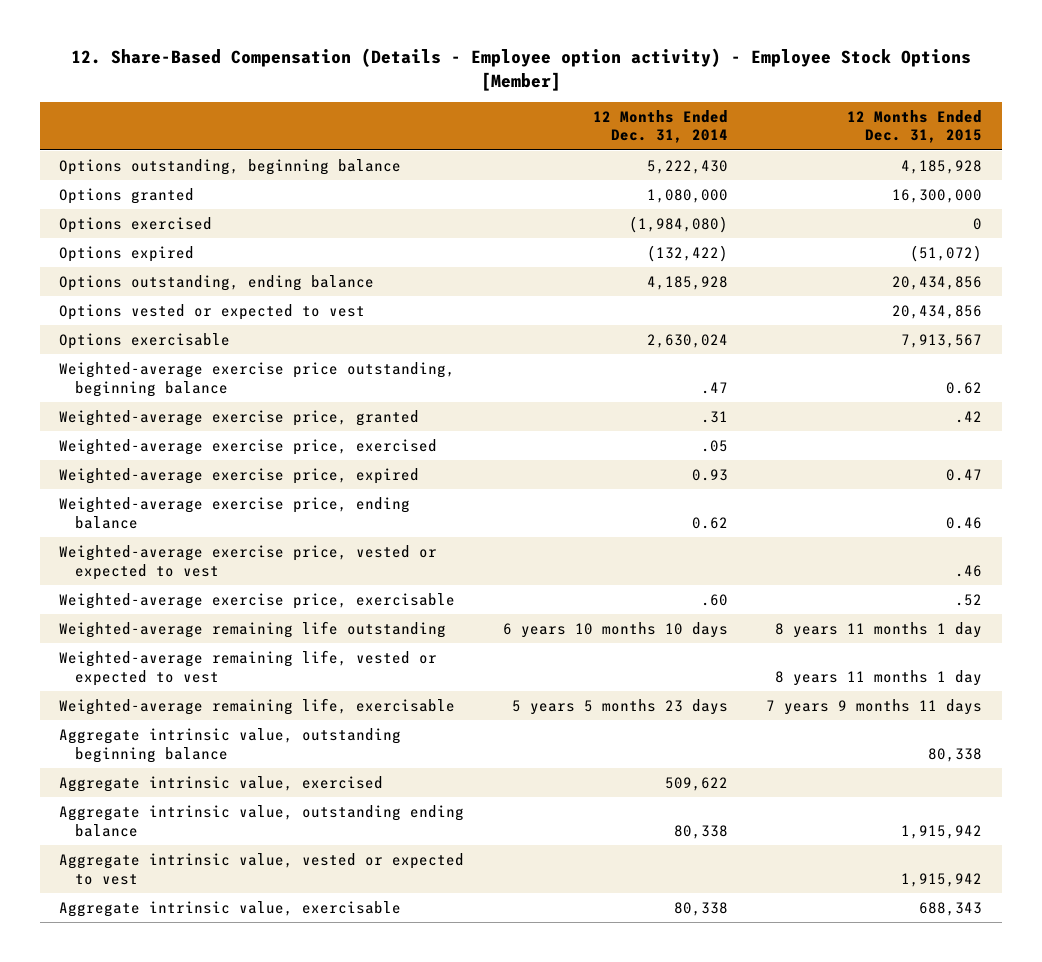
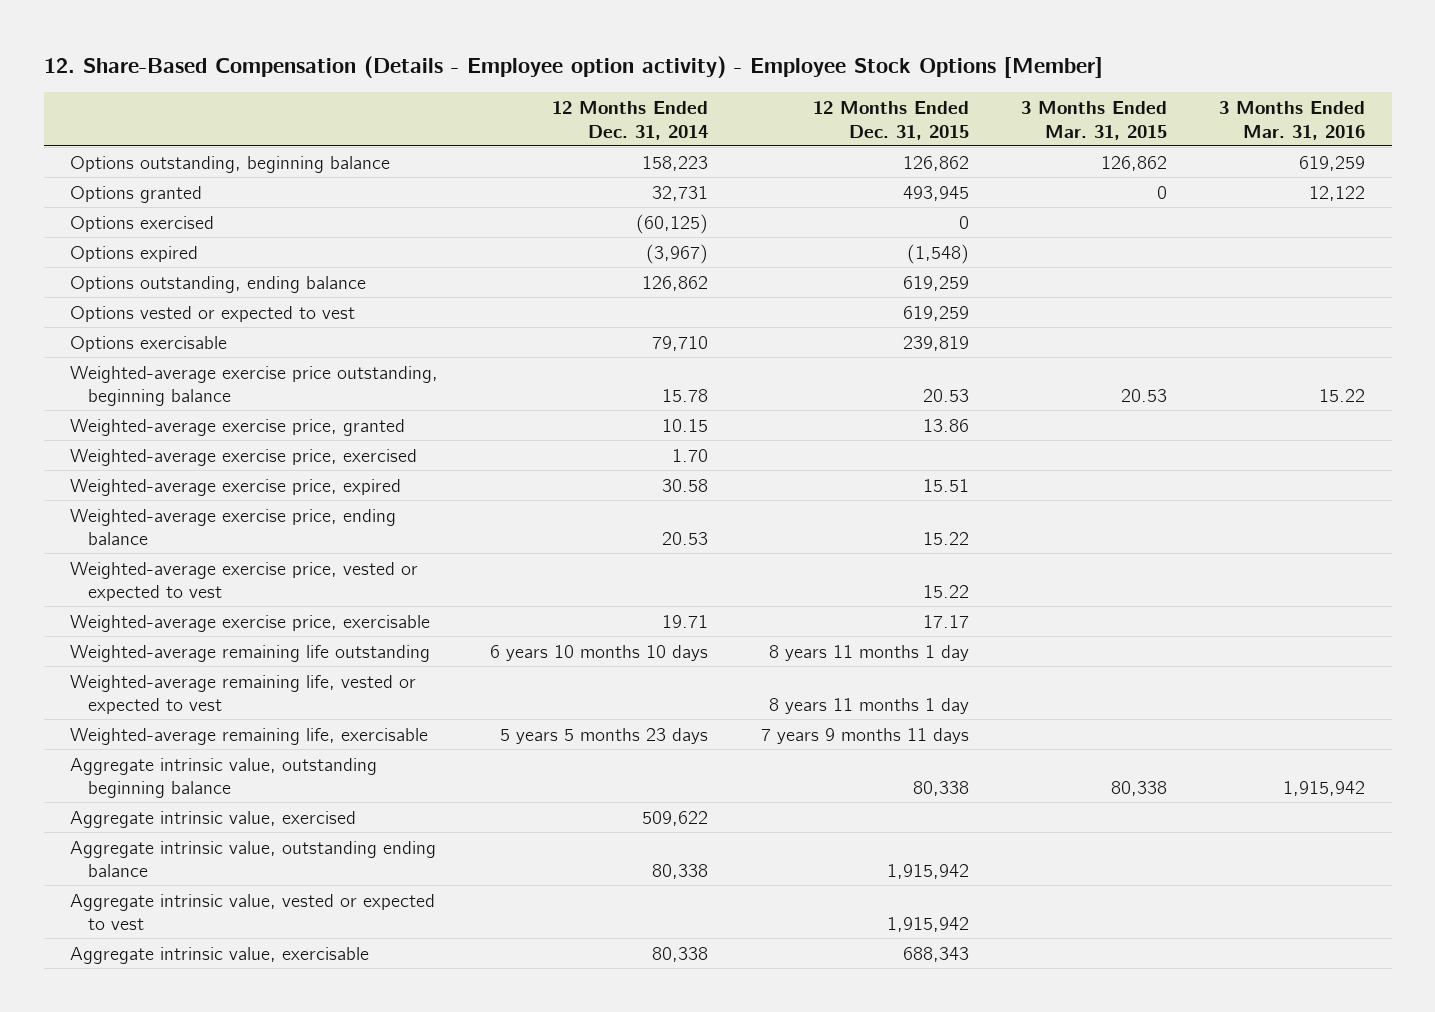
none -> [1021,101,1168,140] 3 Months Ended Mar. 31, 2015
none -> [1219,101,1366,140] 3 Months Ended Mar. 31, 2016
[646,159,728,174] 5,222,430 -> [642,155,709,171] 158,223
[901,159,983,174] 4,185,928 -> [902,155,969,171] 126,862
[646,188,728,203] 1,080,000 -> [652,185,709,201] 32,731
[892,188,983,203] 16,300,000 -> [902,185,969,201] 493,945
[628,215,728,233] (1,984,080) -> [636,213,709,234] (60,125)
[646,244,728,262] (132,422) -> [646,243,709,264] (3,967)
[910,244,983,262] (51,072) -> [906,243,969,264] (1,548)
[646,275,728,290] 4,185,928 -> [642,275,709,291] 126,862
[892,275,983,290] 20,434,856 -> [902,275,969,291] 619,259
[892,304,983,319] 20,434,856 -> [902,305,969,321] 619,259
[646,333,728,348] 2,630,024 -> [652,335,709,351] 79,710
[901,333,983,348] 7,913,567 -> [902,335,969,351] 239,819
[700,381,728,394] .47 -> [662,389,709,403] 15.78
[946,381,983,394] 0.62 -> [922,389,969,403] 20.53
[700,410,728,423] .31 -> [662,418,709,432] 10.15
[955,410,983,423] .42 -> [922,418,969,432] 13.86
[700,439,728,452] .05 -> [672,448,709,462] 1.70
[691,468,728,481] 0.93 -> [662,478,709,492] 30.58
[946,468,983,481] 0.47 -> [922,478,969,492] 15.51
[691,516,728,529] 0.62 -> [662,532,709,546] 20.53
[946,516,983,529] 0.46 -> [922,532,969,546] 15.22
[955,564,983,577] .46 -> [922,585,969,599] 15.22
[700,593,728,606] .60 -> [662,614,709,628] 19.71
[955,593,983,606] .52 -> [922,614,969,628] 17.17

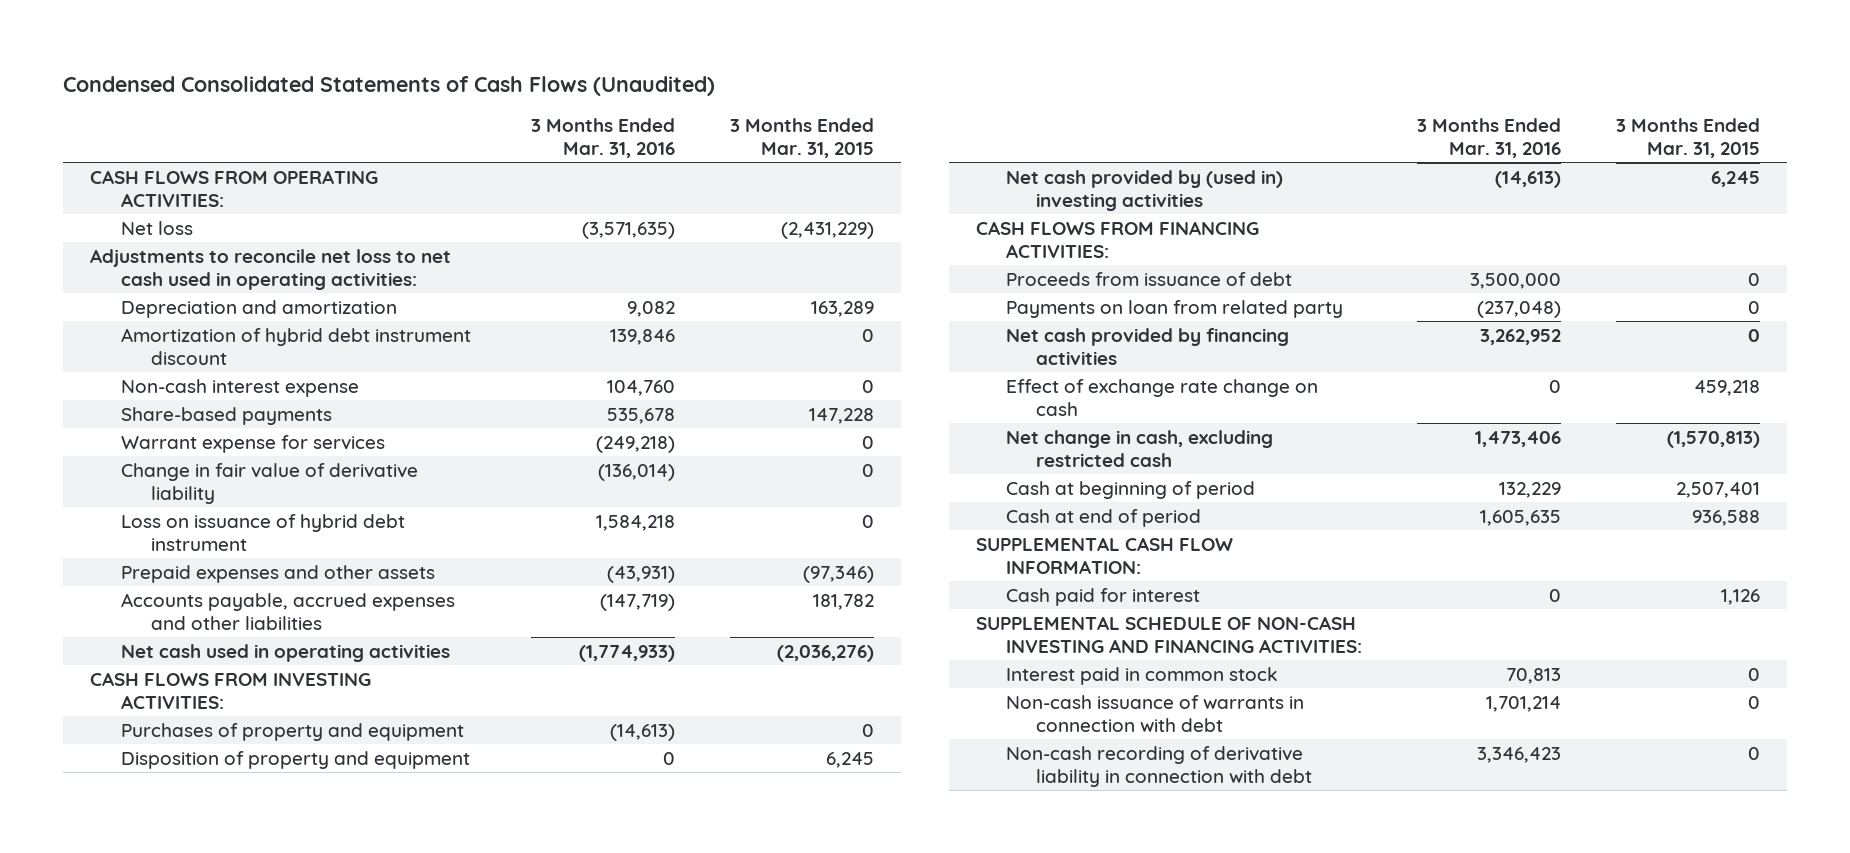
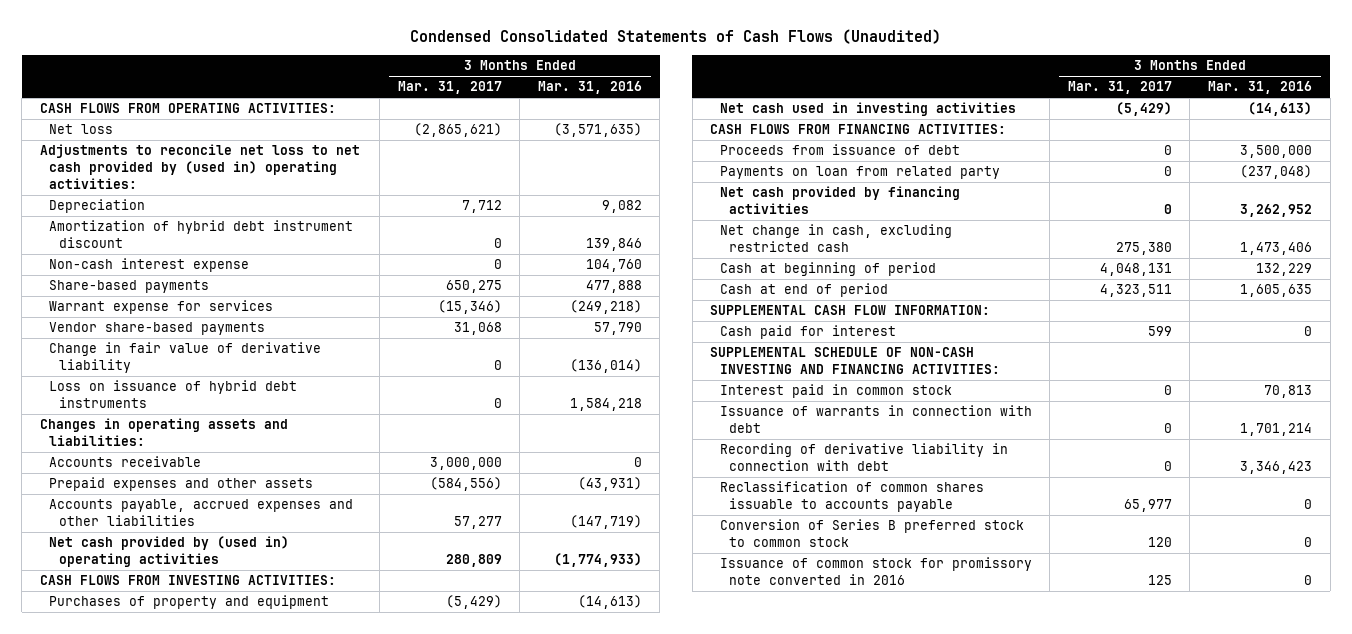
[730,117,875,158] 3 Months Ended Mar. 31, 2015 -> none
none -> [397,81,502,95] Mar. 31, 2017
[90,248,452,290] Adjustments to reconcile net loss to net cash used in operating activities: -> [40,144,361,189] Adjustments to reconcile net loss to net cash provided by (used in) operating activities:
[120,299,397,318] Depreciation and amortization -> [49,199,146,214] Depreciation
[607,407,676,424] 535,678 -> [585,280,642,294] 477,888
none -> [49,322,266,336] Vendor share-based payments
[120,513,405,551] Loss on issuance of hybrid debt instrument -> [49,380,298,408] Loss on issuance of hybrid debt instruments
none -> [40,418,289,446] Changes in operating assets and liabilities:
none -> [49,456,202,468] Accounts receivable
[120,643,450,662] Net cash used in operating activities -> [49,536,290,567] Net cash provided by (used in) operating activities
[120,750,470,769] Disposition of property and equipment -> none
[1006,169,1284,211] Net cash provided by (used in) investing activities -> [719,102,1016,117] Net cash used in investing activities
[1006,378,1319,416] Effect of exchange rate change on cash -> none
[1006,694,1305,732] Non-cash issuance of warrants in connection with debt -> [719,405,1032,433] Issuance of warrants in connection with debt
[1006,745,1313,787] Non-cash recording of derivative liability in connection with debt -> [719,443,1008,471] Recording of derivative liability in connection with debt
none -> [719,481,984,512] Reclassification of common shares issuable to accounts payable
none -> [719,519,1024,547] Conversion of Series B preferred stock to common stock
none -> [719,557,1032,585] Issuance of common stock for promissory note converted in 2016

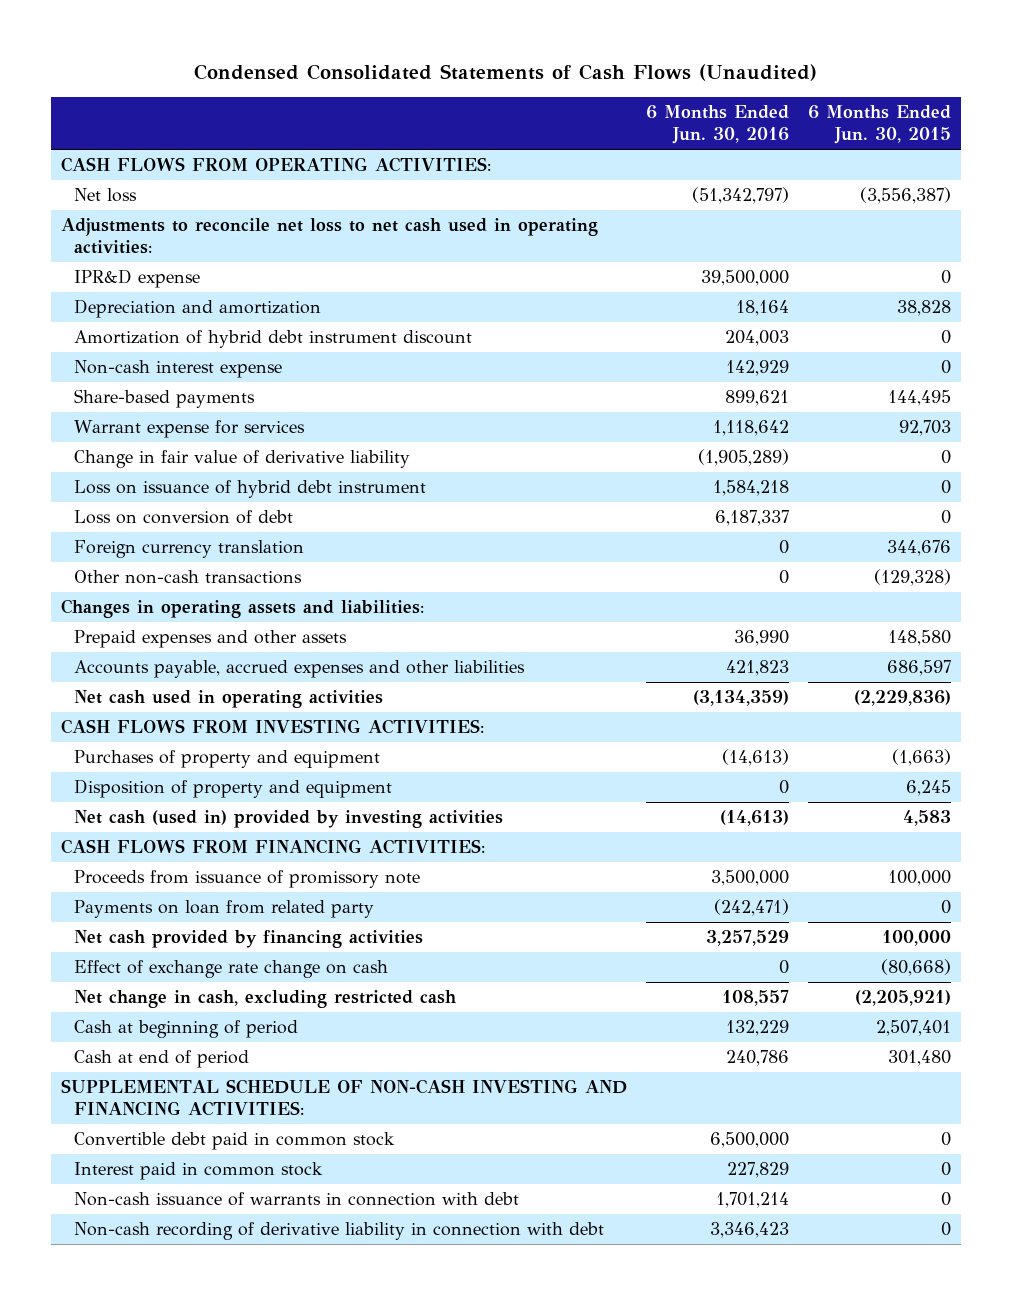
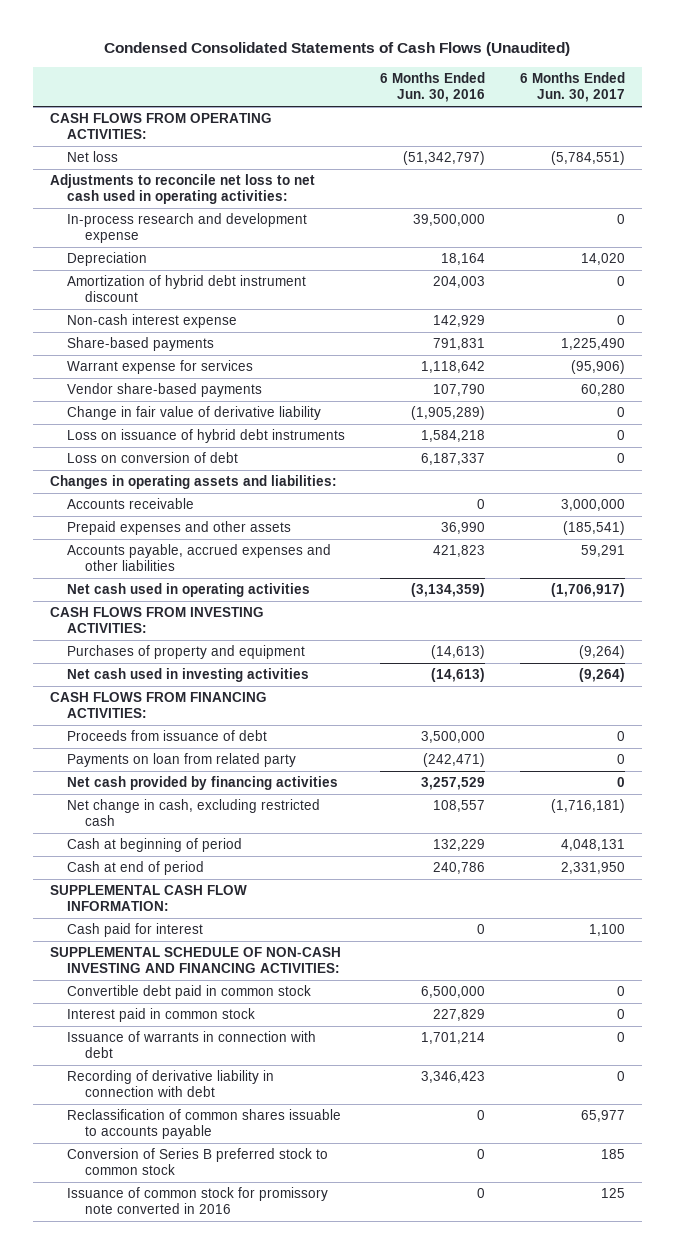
[808,105,952,145] 6 Months Ended Jun. 30, 2015 -> none
none -> [519,72,625,103] 6 Months Ended Jun. 30, 2017
[73,268,200,288] IPR&D expense -> [67,213,308,244] In-process research and development expense
[73,298,321,318] Depreciation and amortization -> [67,252,148,267] Depreciation
[724,389,789,406] 899,621 -> [433,338,486,351] 791,831
none -> [67,383,263,398] Vendor share-based payments
[73,479,426,498] Loss on issuance of hybrid debt instrument -> [67,429,346,444] Loss on issuance of hybrid debt instruments
[73,539,304,558] Foreign currency translation -> none
[73,569,302,584] Other non-cash transactions -> none
none -> [67,498,195,510] Accounts receivable
[73,778,392,798] Disposition of property and equipment -> none
[73,809,503,828] Net cash (used in) provided by investing activities -> [67,668,310,683] Net cash used in investing activities
[73,869,420,888] Proceeds from issuance of promissory note -> [67,730,268,742] Proceeds from issuance of debt
[73,959,388,978] Effect of exchange rate change on cash -> none
none -> [49,885,247,912] SUPPLEMENTAL CASH FLOW INFORMATION:
none -> [67,923,204,938] Cash paid for interest
[73,1191,519,1206] Non-cash issuance of warrants in connection with debt -> [67,1031,317,1059] Issuance of warrants in connection with debt
[73,1221,604,1240] Non-cash recording of derivative liability in connection with debt -> [67,1070,275,1098] Recording of derivative liability in connection with debt
none -> [67,1109,342,1140] Reclassification of common shares issuable to accounts payable
none -> [67,1148,329,1176] Conversion of Series B preferred stock to common stock
none -> [67,1187,329,1215] Issuance of common stock for promissory note converted in 2016

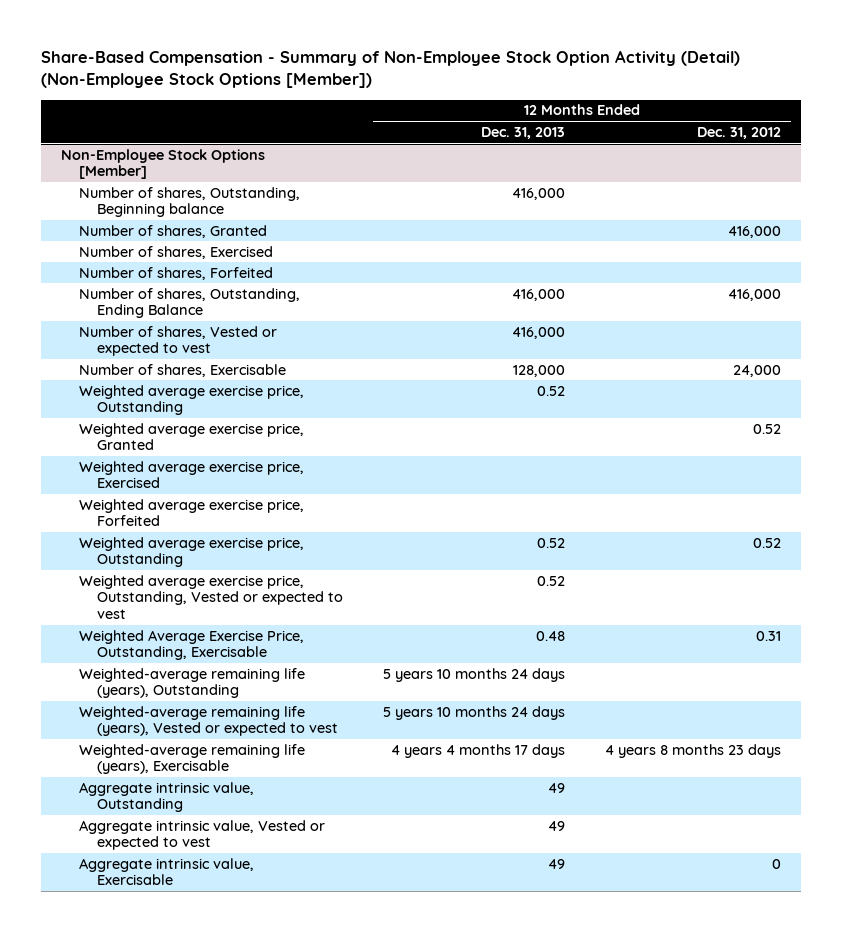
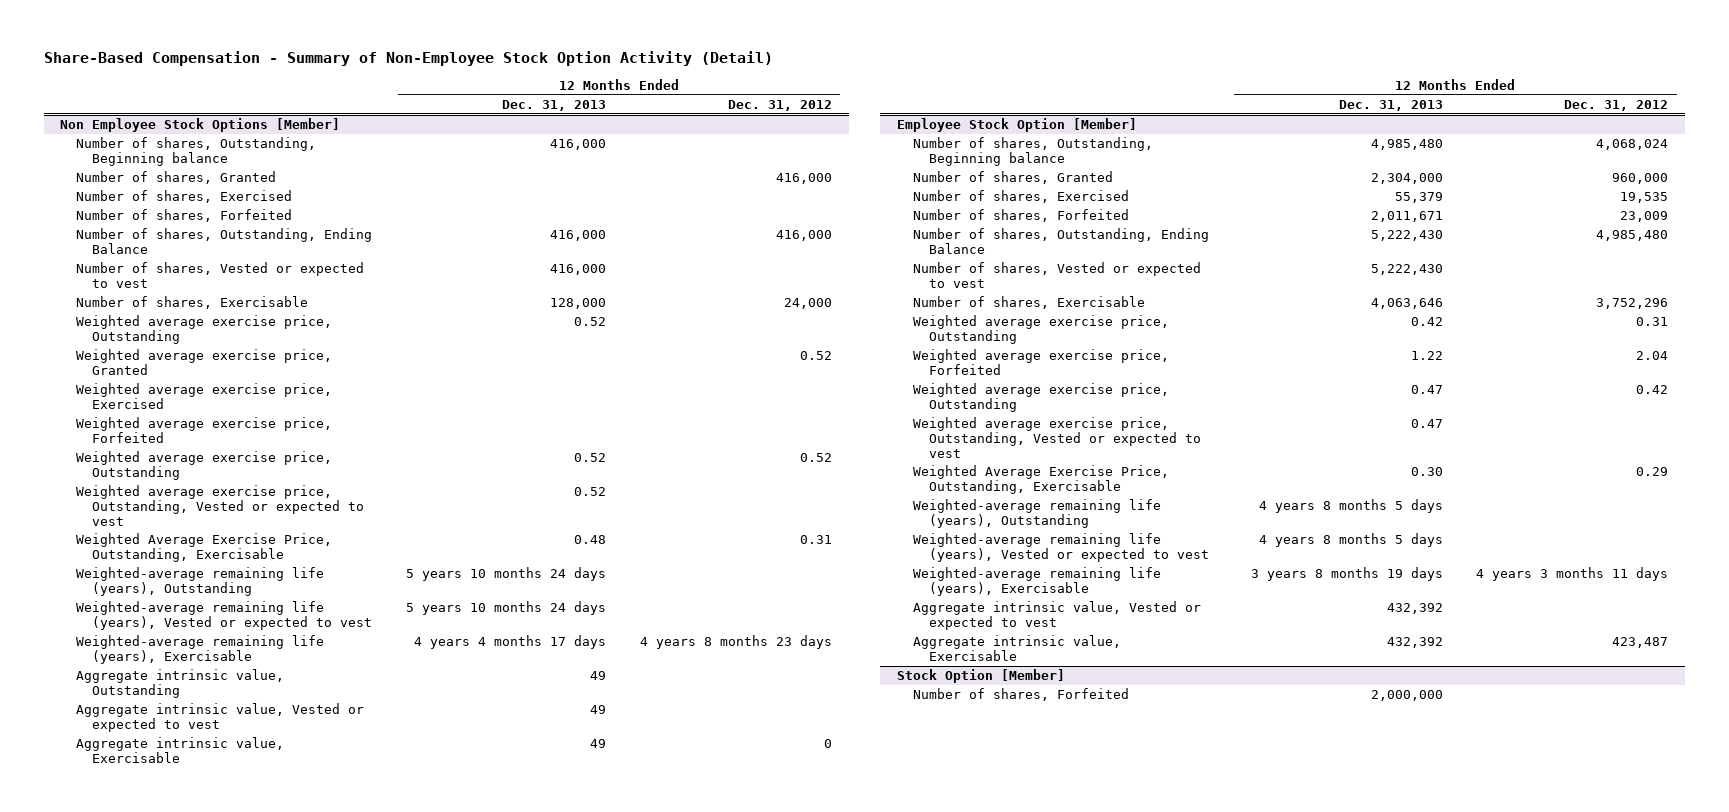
[41,50,741,89] Share-Based Compensation - Summary of Non-Employee Stock Option Activity (Detail) (Non-Employee Stock Options [Member]) -> [43,51,773,67] Share-Based Compensation - Summary of Non-Employee Stock Option Activity (Detail)
[61,148,266,180] Non-Employee Stock Options [Member] -> [60,118,341,133] Non Employee Stock Options [Member]
none -> [897,118,1138,133] Employee Stock Option [Member]
none -> [912,137,1153,166] Number of shares, Outstanding, Beginning balance
none -> [912,171,1113,185] Number of shares, Granted
none -> [912,190,1129,204] Number of shares, Exercised
none -> [912,209,1129,223] Number of shares, Forfeited
none -> [912,228,1209,254] Number of shares, Outstanding, Ending Balance
none -> [912,262,1201,288] Number of shares, Vested or expected to vest
none -> [912,296,1145,310] Number of shares, Exercisable
none -> [912,315,1169,344] Weighted average exercise price, Outstanding
none -> [912,349,1169,375] Weighted average exercise price, Forfeited
none -> [912,383,1169,412] Weighted average exercise price, Outstanding
none -> [912,417,1201,458] Weighted average exercise price, Outstanding, Vested or expected to vest
none -> [912,465,1169,494] Weighted Average Exercise Price, Outstanding, Exercisable
none -> [912,499,1161,528] Weighted-average remaining life (years), Outstanding
none -> [912,533,1209,562] Weighted-average remaining life (years), Vested or expected to vest
none -> [912,567,1161,596] Weighted-average remaining life (years), Exercisable
none -> [912,601,1201,630] Aggregate intrinsic value, Vested or expected to vest
none -> [912,635,1121,661] Aggregate intrinsic value, Exercisable
none -> [897,669,1066,684] Stock Option [Member]
none -> [912,688,1129,702] Number of shares, Forfeited

